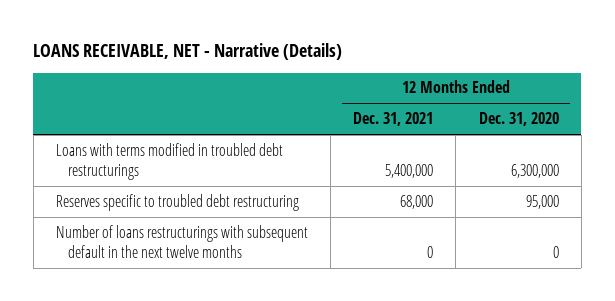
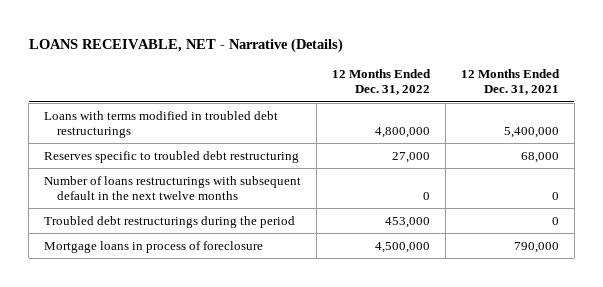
[478,112,559,127] Dec. 31, 2020 -> none
none -> [331,68,431,96] 12 Months Ended Dec. 31, 2022
none -> [44,215,296,228] Troubled debt restructurings during the period
none -> [44,240,264,253] Mortgage loans in process of foreclosure

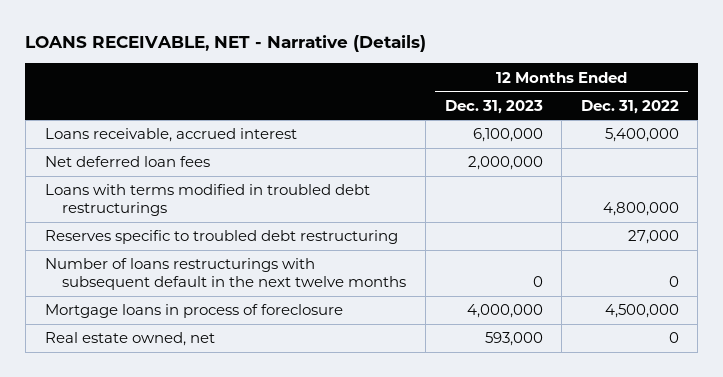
[460,68,560,96] 12 Months Ended Dec. 31, 2021 -> none
none -> [444,99,543,114] Dec. 31, 2023
none -> [44,128,297,143] Loans receivable, accrued interest
none -> [44,156,210,168] Net deferred loan fees
[44,215,296,228] Troubled debt restructurings during the period -> none
none -> [44,332,215,347] Real estate owned, net

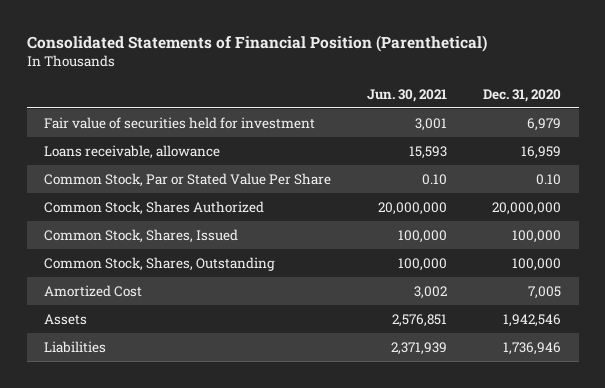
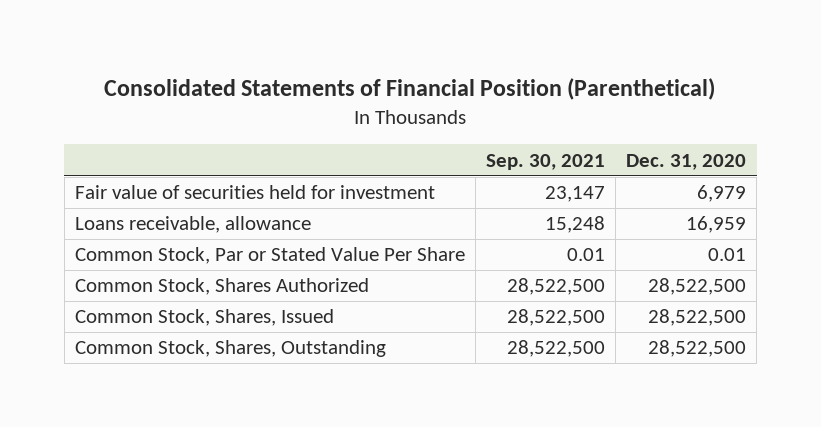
[367,88,448,102] Jun. 30, 2021 -> none
none -> [485,153,605,170] Sep. 30, 2021
[44,284,143,297] Amortized Cost -> none
[44,313,88,325] Assets -> none
[44,340,107,353] Liabilities -> none
[535,173,561,185] 0.10 -> [707,248,746,262] 0.01
[491,201,561,215] 20,000,000 -> [647,278,746,296] 28,522,500
[511,229,561,243] 100,000 -> [647,309,746,327] 28,522,500
[511,257,561,271] 100,000 -> [647,340,746,358] 28,522,500

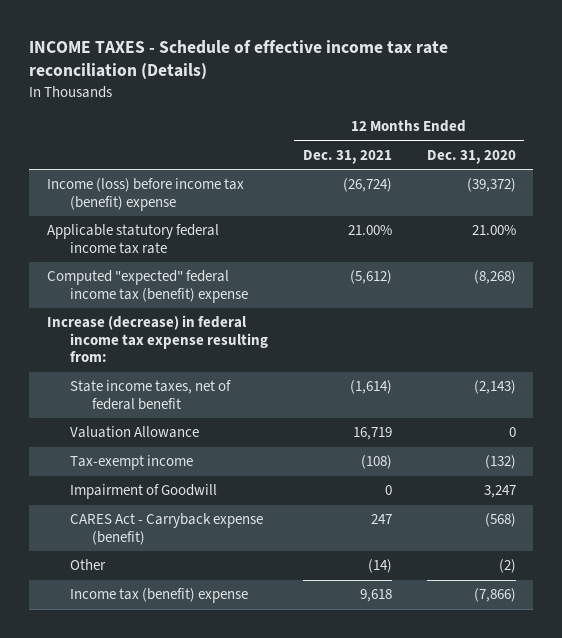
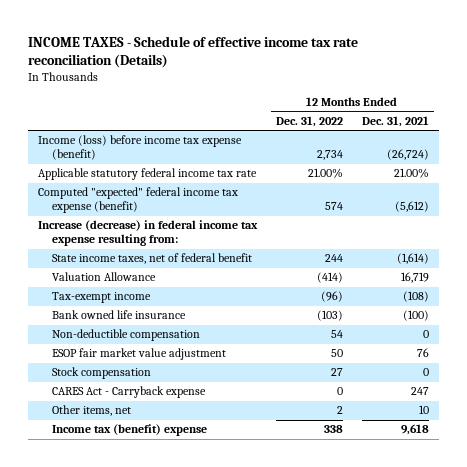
[426,149,516,164] Dec. 31, 2020 -> none
none -> [275,116,343,128] Dec. 31, 2022
[46,178,244,211] Income (loss) before income tax (benefit) expense -> [37,135,242,161] Income (loss) before income tax expense (benefit)
[46,270,248,303] Computed "expected" federal income tax (benefit) expense -> [37,187,238,214] Computed "expected" federal income tax expense (benefit)
[69,484,217,500] Impairment of Goodwill -> none
none -> [52,310,187,320] Bank owned life insurance
none -> [52,329,201,342] Non-deductible compensation
none -> [52,348,227,361] ESOP fair market value adjustment
none -> [52,367,152,380] Stock compensation
[69,513,263,545] CARES Act - Carryback expense (benefit) -> [52,386,207,399] CARES Act - Carryback expense
[69,559,106,571] Other -> [52,405,132,417] Other items, net
[367,559,392,574] (14) -> [418,405,429,415] 10

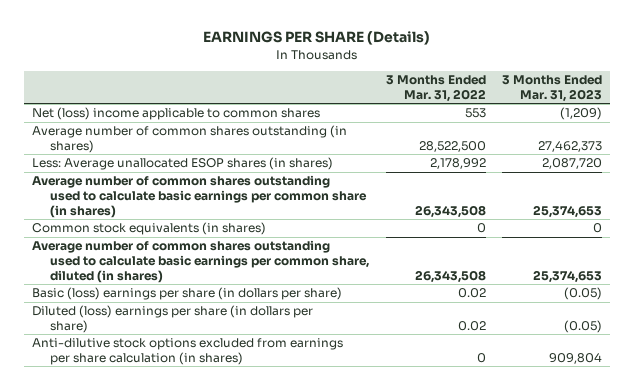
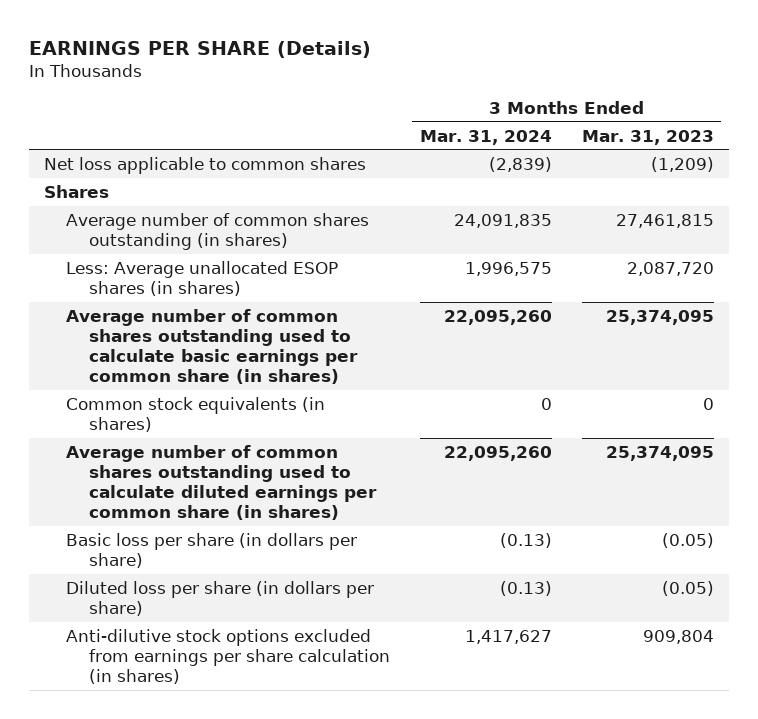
[385,75,486,102] 3 Months Ended Mar. 31, 2022 -> none
none -> [419,129,552,145] Mar. 31, 2024
[31,107,320,121] Net (loss) income applicable to common shares -> [44,156,367,174] Net loss applicable to common shares
none -> [44,184,110,198] Shares
[538,140,603,152] 27,462,373 -> [615,213,714,228] 27,461,815
[533,204,603,218] 25,374,653 -> [605,309,714,325] 25,374,095
[31,240,370,283] Average number of common shares outstanding used to calculate basic earnings per common share, diluted (in shares) -> [66,444,377,521] Average number of common shares outstanding used to calculate diluted earnings per common share (in shares)
[533,269,603,283] 25,374,653 -> [605,445,714,461] 25,374,095
[31,287,342,301] Basic (loss) earnings per share (in dollars per share) -> [66,532,358,568] Basic loss per share (in dollars per share)
[31,305,313,333] Diluted (loss) earnings per share (in dollars per share) -> [66,580,375,616] Diluted loss per share (in dollars per share)

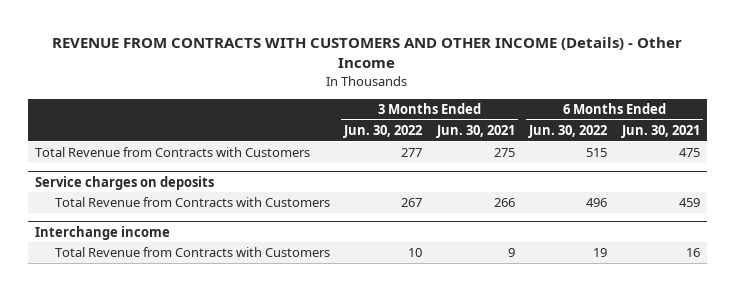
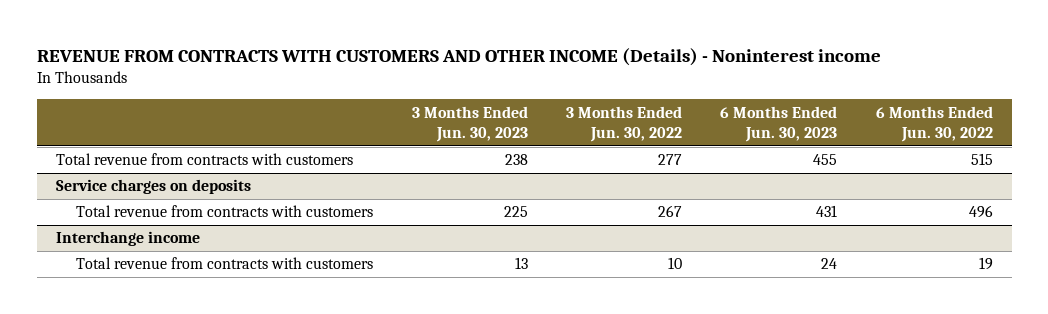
[52,36,683,69] REVENUE FROM CONTRACTS WITH CUSTOMERS AND OTHER INCOME (Details) - Other Income -> [36,47,881,66] REVENUE FROM CONTRACTS WITH CUSTOMERS AND OTHER INCOME (Details) - Noninterest income
[435,124,515,138] Jun. 30, 2021 -> none
[620,124,700,138] Jun. 30, 2021 -> none
none -> [411,105,528,143] 3 Months Ended Jun. 30, 2023
none -> [720,105,838,143] 6 Months Ended Jun. 30, 2023
[34,147,310,158] Total Revenue from Contracts with Customers -> [55,153,353,166] Total revenue from contracts with customers
[54,197,330,208] Total Revenue from Contracts with Customers -> [76,205,374,218] Total revenue from contracts with customers
[54,247,330,258] Total Revenue from Contracts with Customers -> [76,257,374,270] Total revenue from contracts with customers

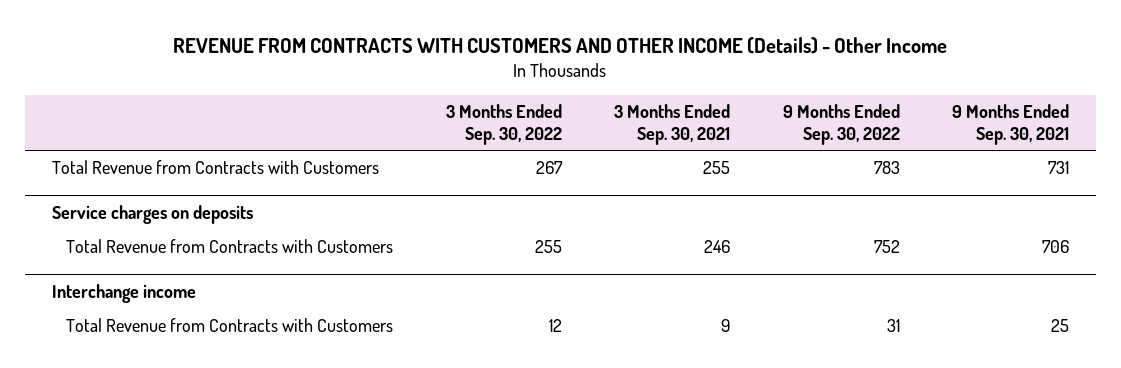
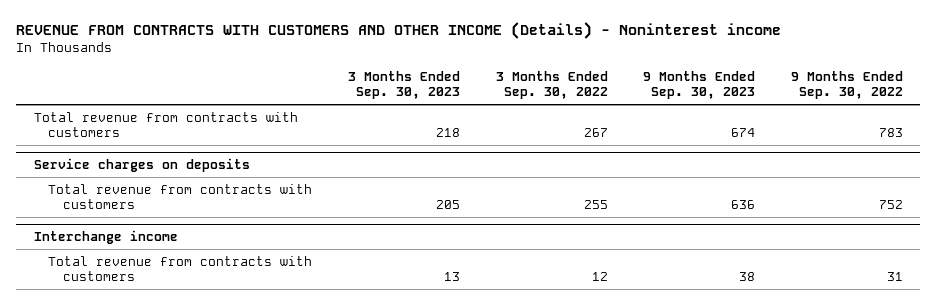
[173,36,948,54] REVENUE FROM CONTRACTS WITH CUSTOMERS AND OTHER INCOME (Details) - Other Income -> [15,22,781,40] REVENUE FROM CONTRACTS WITH CUSTOMERS AND OTHER INCOME (Details) - Noninterest income
[614,104,731,145] 3 Months Ended Sep. 30, 2021 -> none
[952,104,1070,145] 9 Months Ended Sep. 30, 2021 -> none
none -> [347,71,460,100] 3 Months Ended Sep. 30, 2023
none -> [643,71,756,100] 9 Months Ended Sep. 30, 2023
[51,160,379,175] Total Revenue from Contracts with Customers -> [33,111,298,137] Total revenue from contracts with customers
[66,239,394,254] Total Revenue from Contracts with Customers -> [48,183,313,209] Total revenue from contracts with customers
[66,318,394,333] Total Revenue from Contracts with Customers -> [48,255,313,281] Total revenue from contracts with customers

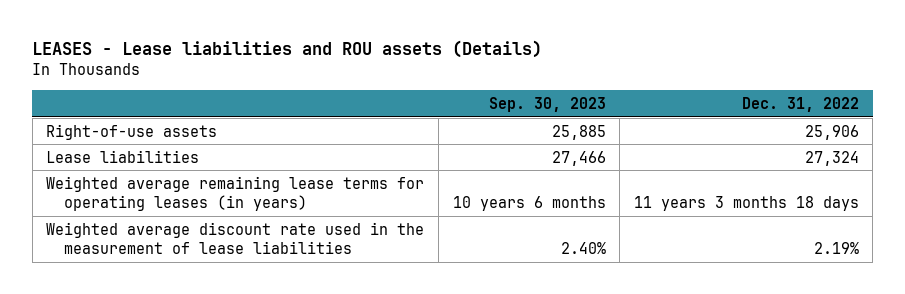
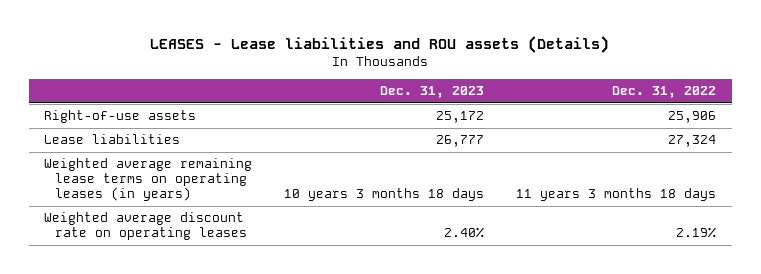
[488,96,606,112] Sep. 30, 2023 -> none
none -> [380,86,485,99] Dec. 31, 2023
[46,175,425,211] Weighted average remaining lease terms for operating leases (in years) -> [44,158,253,202] Weighted average remaining lease terms on operating leases (in years)
[46,221,425,254] Weighted average discount rate used in the measurement of lease liabilities -> [44,212,247,241] Weighted average discount rate on operating leases

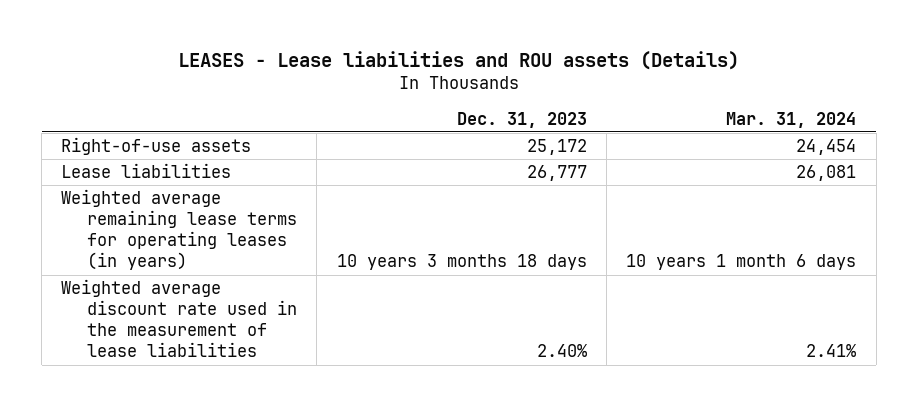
[612,86,717,99] Dec. 31, 2022 -> none
none -> [726,111,857,128] Mar. 31, 2024
[44,158,253,202] Weighted average remaining lease terms on operating leases (in years) -> [61,189,297,271] Weighted average remaining lease terms for operating leases (in years)
[44,212,247,241] Weighted average discount rate on operating leases -> [61,279,297,358] Weighted average discount rate used in the measurement of lease liabilities

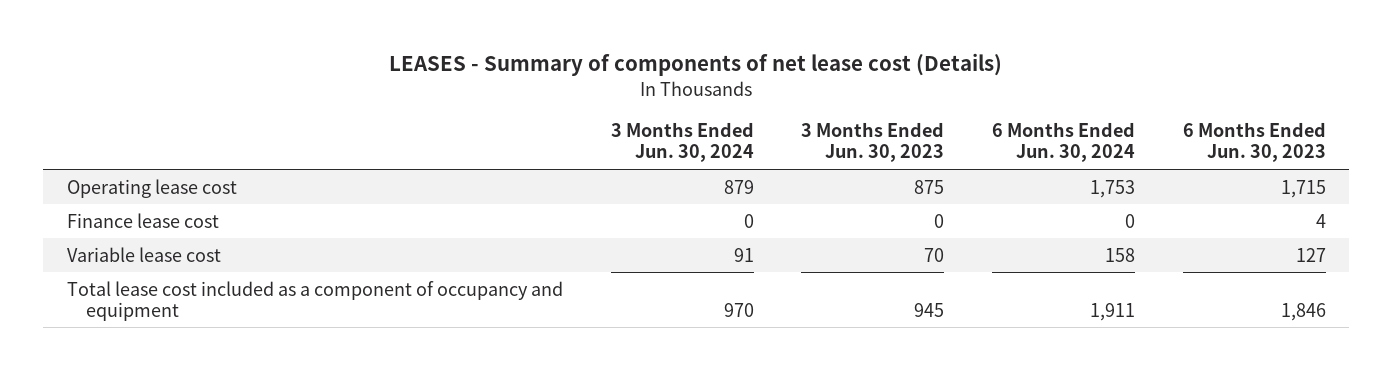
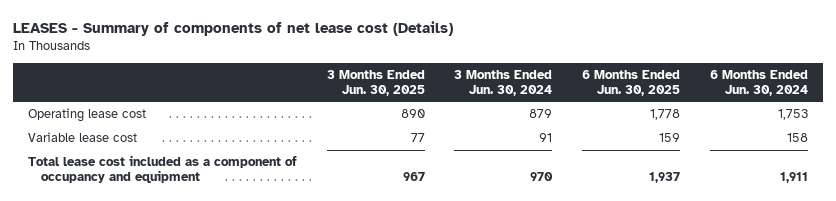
[801,122,945,163] 3 Months Ended Jun. 30, 2023 -> none
[1182,122,1326,163] 6 Months Ended Jun. 30, 2023 -> none
none -> [326,69,425,96] 3 Months Ended Jun. 30, 2025
none -> [582,69,681,96] 6 Months Ended Jun. 30, 2025
[67,212,220,228] Finance lease cost -> none

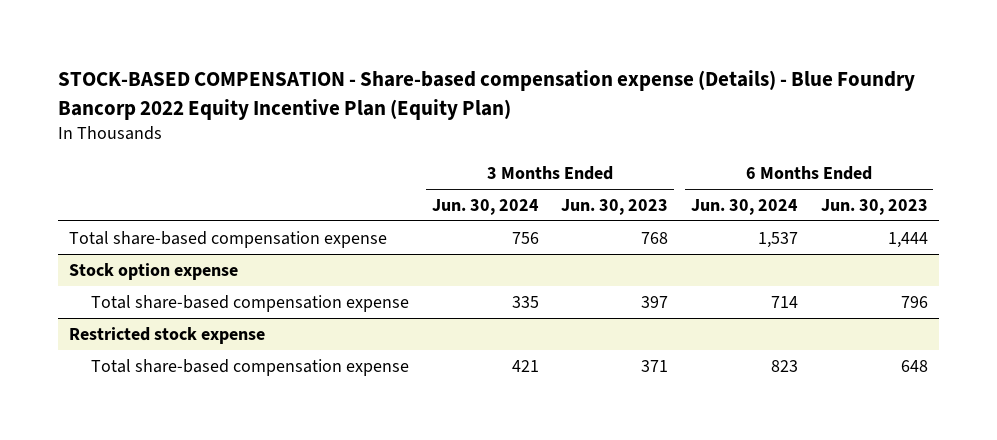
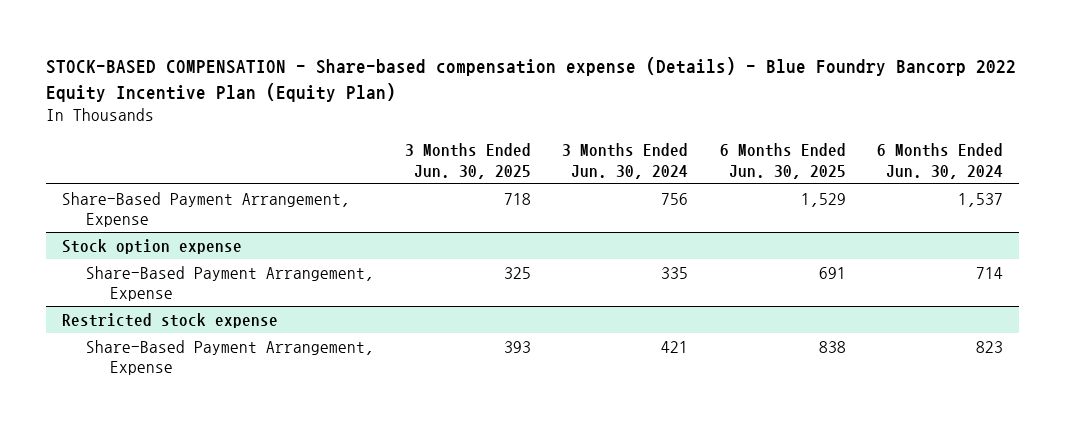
[561,198,669,215] Jun. 30, 2023 -> none
[820,198,928,215] Jun. 30, 2023 -> none
none -> [405,143,532,179] 3 Months Ended Jun. 30, 2025
none -> [719,143,846,179] 6 Months Ended Jun. 30, 2025
[69,230,388,248] Total share-based compensation expense -> [61,191,350,228] Share-Based Payment Arrangement, Expense
[90,294,409,312] Total share-based compensation expense -> [85,265,374,302] Share-Based Payment Arrangement, Expense
[90,358,409,376] Total share-based compensation expense -> [85,339,374,376] Share-Based Payment Arrangement, Expense

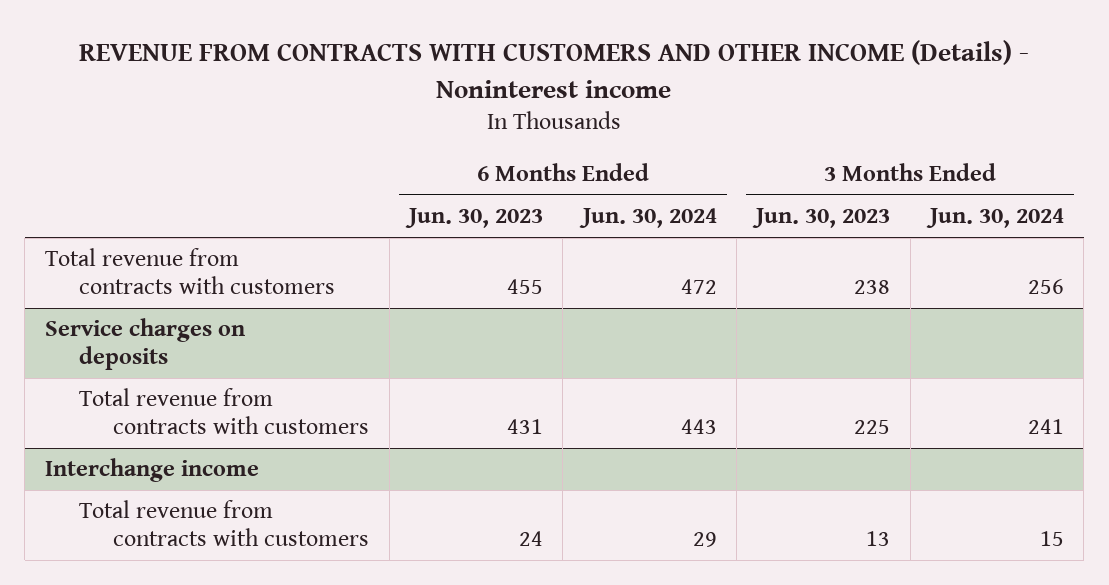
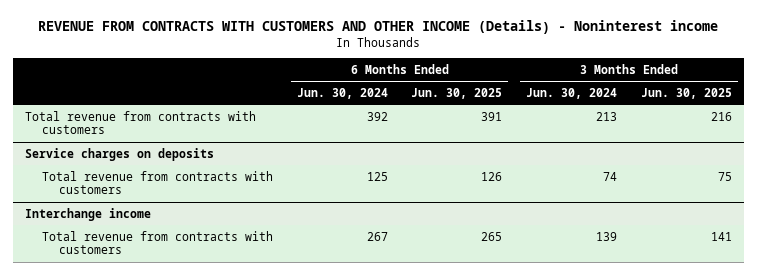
[405,208,544,229] Jun. 30, 2023 -> none
[752,208,891,229] Jun. 30, 2023 -> none
none -> [411,87,503,99] Jun. 30, 2025
none -> [640,87,732,99] Jun. 30, 2025
[680,278,717,294] 472 -> [366,111,388,121] 392
[1027,278,1064,294] 256 -> [596,111,618,121] 213
[680,418,717,434] 443 -> [366,171,388,181] 125
[1027,418,1064,434] 241 -> [603,171,618,181] 74
[692,531,717,547] 29 -> [366,231,388,241] 267
[1039,530,1064,546] 15 -> [596,231,618,241] 139

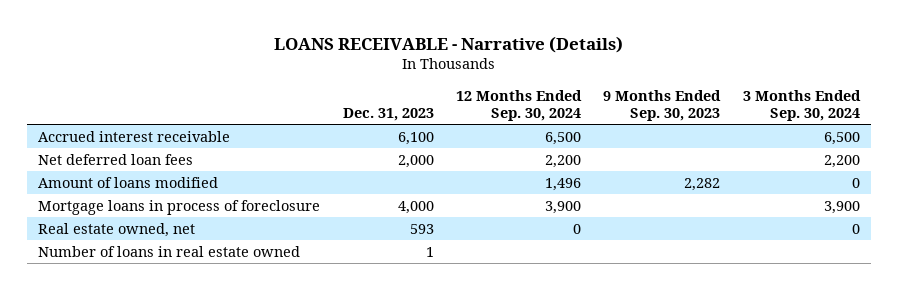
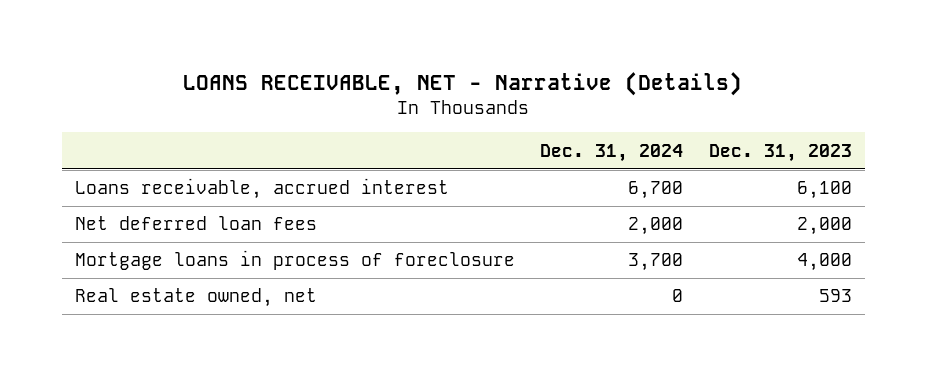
[274,35,624,53] LOANS RECEIVABLE - Narrative (Details) -> [183,71,743,96] LOANS RECEIVABLE, NET - Narrative (Details)
[456,89,583,122] 12 Months Ended Sep. 30, 2024 -> none
[603,89,722,122] 9 Months Ended Sep. 30, 2023 -> none
[742,89,861,122] 3 Months Ended Sep. 30, 2024 -> none
none -> [540,143,684,162] Dec. 31, 2024
[38,130,231,142] Accrued interest receivable -> [74,178,449,200] Loans receivable, accrued interest
[38,176,219,188] Amount of loans modified -> none
[38,245,301,257] Number of loans in real estate owned -> none

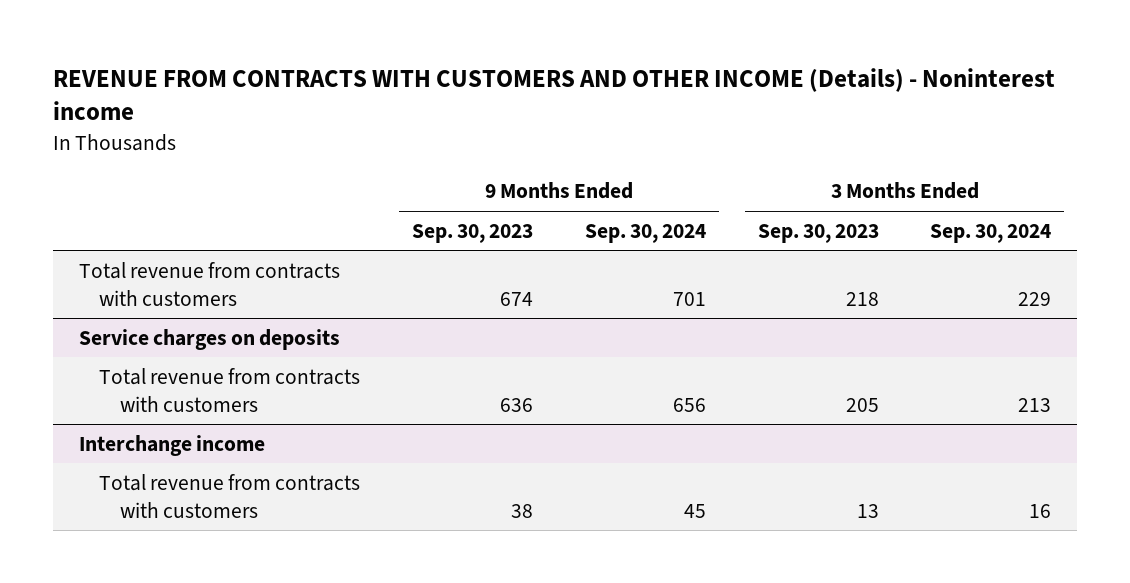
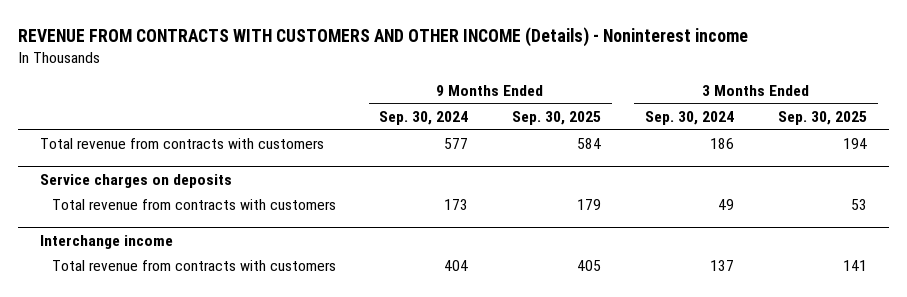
[412,223,534,243] Sep. 30, 2023 -> none
[757,223,879,243] Sep. 30, 2023 -> none
none -> [512,111,602,126] Sep. 30, 2025
none -> [777,111,867,126] Sep. 30, 2025
[672,291,706,306] 701 -> [444,138,469,150] 577
[1018,291,1052,306] 229 -> [710,138,735,150] 186
[672,397,706,412] 656 -> [444,199,469,211] 173
[1018,397,1052,412] 213 -> [718,199,735,211] 49
[683,503,706,518] 45 -> [444,260,469,272] 404
[1029,503,1052,518] 16 -> [710,260,735,272] 137

